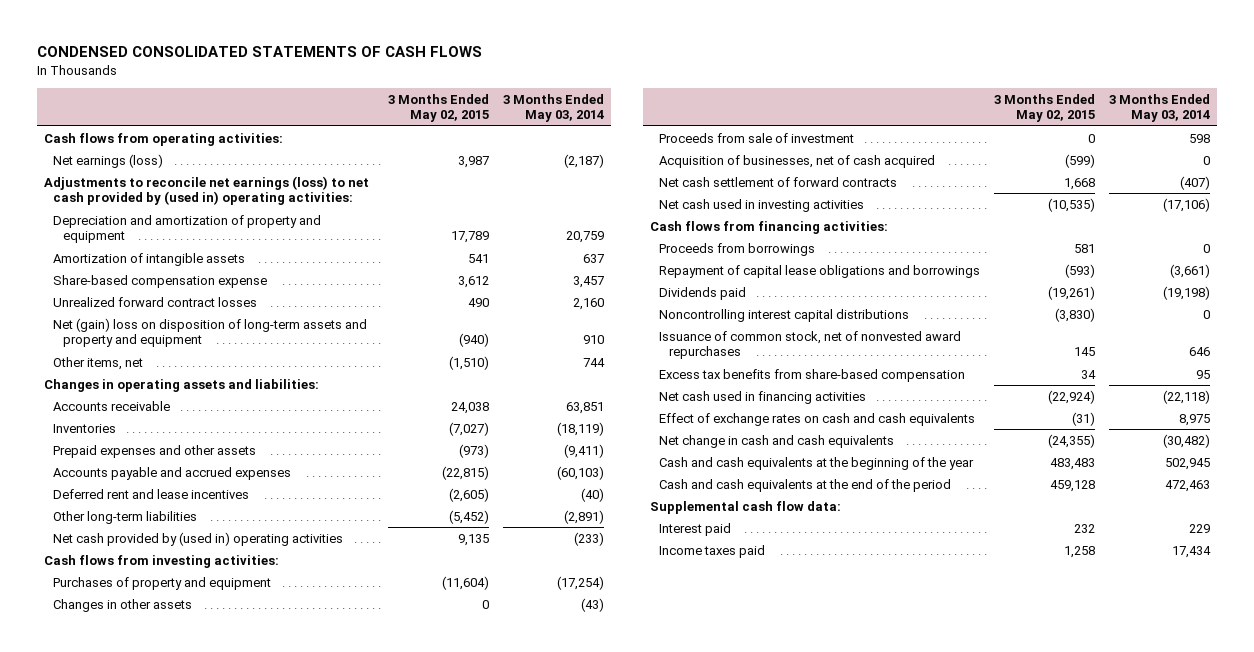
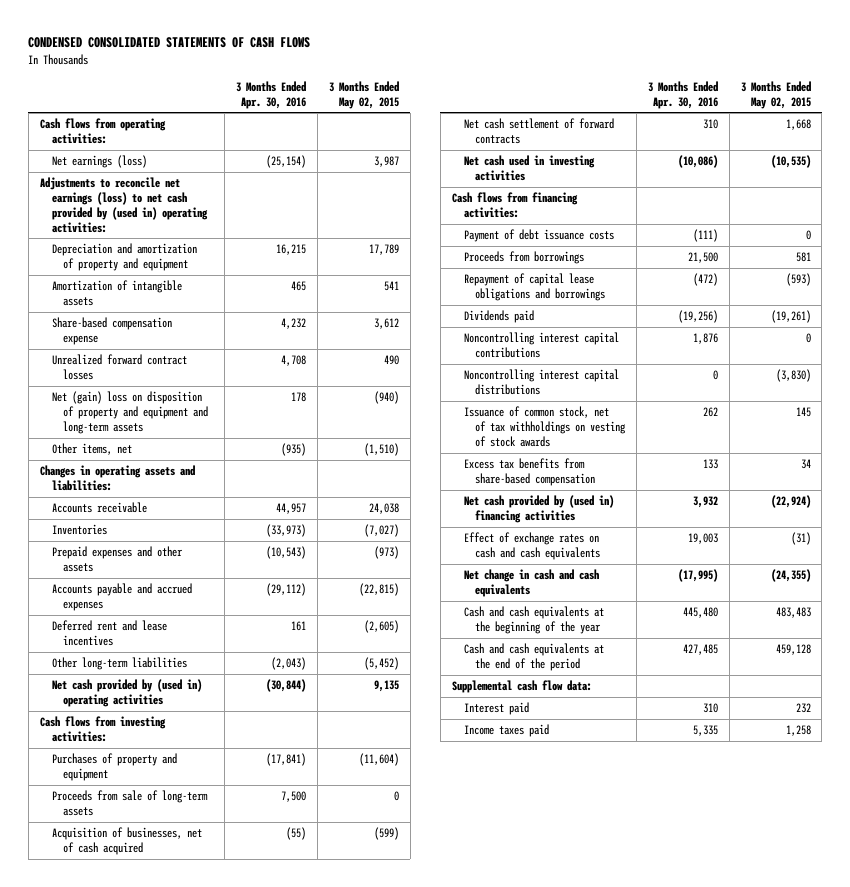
[502,93,604,123] 3 Months Ended May 03, 2014 -> none
none -> [236,80,307,109] 3 Months Ended Apr. 30, 2016
[53,317,368,348] Net (gain) loss on disposition of long-term assets and property and equipment -> [51,391,209,434] Net (gain) loss on disposition of property and equipment and long-term assets
[53,598,193,612] Changes in other assets -> none
[659,132,855,143] Proceeds from sale of investment -> [51,790,208,817] Proceeds from sale of long-term assets
none -> [463,229,614,243] Payment of debt issuance costs
none -> [463,332,619,359] Noncontrolling interest capital contributions
[659,330,962,360] Issuance of common stock, net of nonvested award repurchases -> [463,406,627,447] Issuance of common stock, net of tax withholdings on vesting of stock awards
[659,390,867,404] Net cash used in financing activities -> [463,495,614,524] Net cash provided by (used in) financing activities

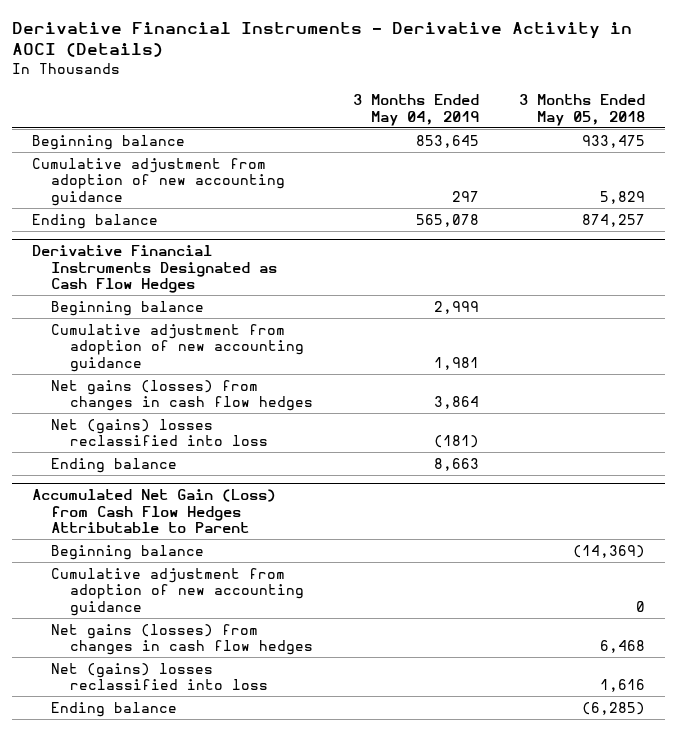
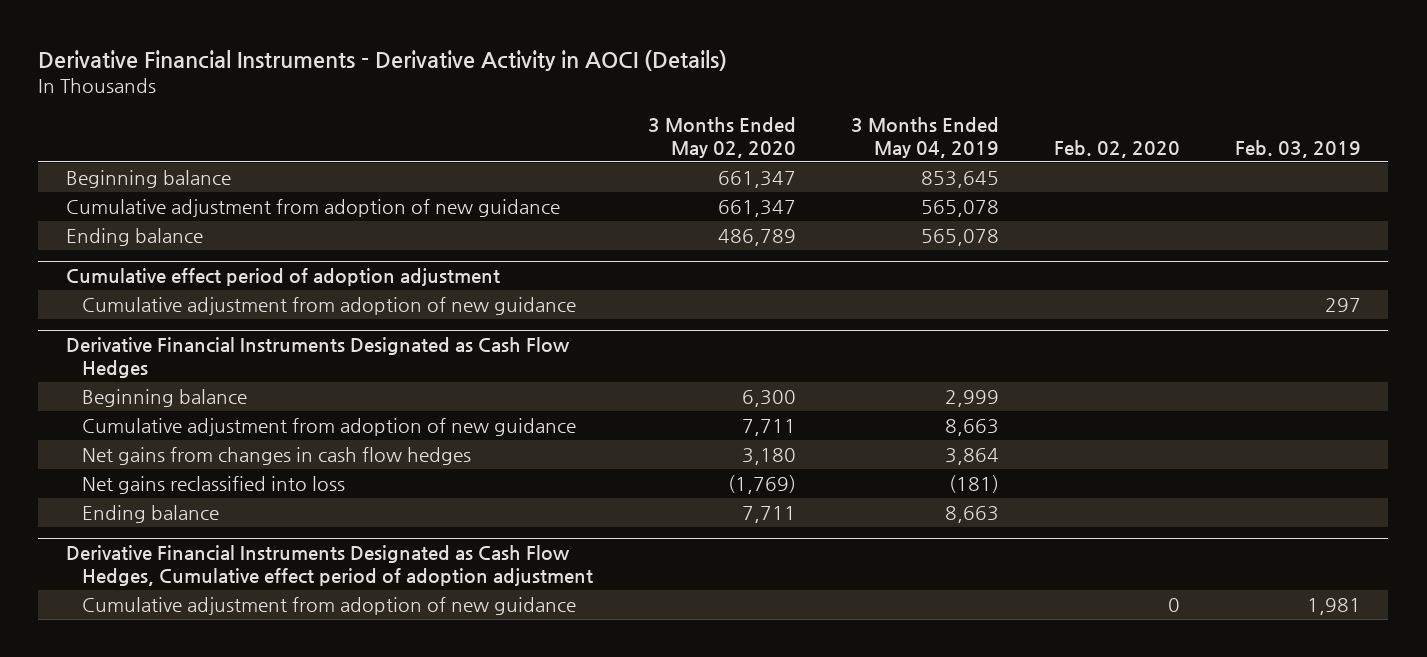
[518,93,645,126] 3 Months Ended May 05, 2018 -> none
none -> [647,117,796,158] 3 Months Ended May 02, 2020
none -> [1053,139,1180,158] Feb. 02, 2020
none -> [1234,139,1361,158] Feb. 03, 2019
[32,157,286,207] Cumulative adjustment from adoption of new accounting guidance -> [65,198,560,217] Cumulative adjustment from adoption of new guidance
[451,191,479,203] 297 -> [920,199,999,217] 565,078
none -> [65,268,500,287] Cumulative effect period of adoption adjustment
none -> [81,296,576,315] Cumulative adjustment from adoption of new guidance
[51,323,305,373] Cumulative adjustment from adoption of new accounting guidance -> [81,417,576,436] Cumulative adjustment from adoption of new guidance
[433,357,479,371] 1,981 -> [944,418,999,436] 8,663
[51,379,314,412] Net gains (losses) from changes in cash flow hedges -> [81,446,471,465] Net gains from changes in cash flow hedges
[51,418,269,447] Net (gains) losses reclassified into loss -> [81,475,345,494] Net gains reclassified into loss
[32,488,277,534] Accumulated Net Gain (Loss) from Cash Flow Hedges Attributable to Parent -> none
[51,567,305,617] Cumulative adjustment from adoption of new accounting guidance -> none
[51,623,314,656] Net gains (losses) from changes in cash flow hedges -> none
[51,662,269,691] Net (gains) losses reclassified into loss -> none
[51,701,178,717] Ending balance -> none
none -> [65,545,593,586] Derivative Financial Instruments Designated as Cash Flow Hedges, Cumulative effect period of adoption adjustment
[51,544,205,560] Beginning balance -> [81,596,576,615] Cumulative adjustment from adoption of new guidance

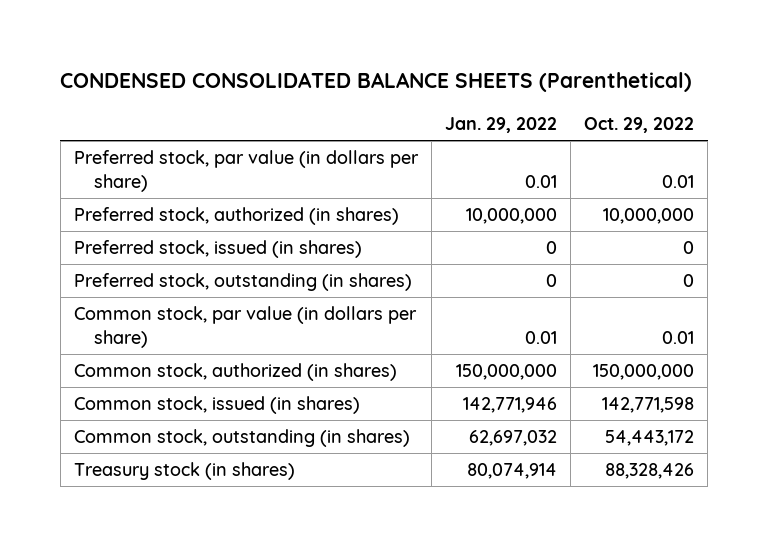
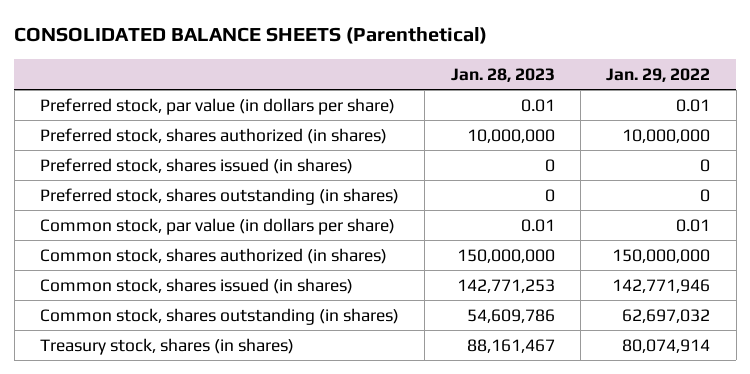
[60,72,693,93] CONDENSED CONSOLIDATED BALANCE SHEETS (Parenthetical) -> [14,27,488,45] CONSOLIDATED BALANCE SHEETS (Parenthetical)
[584,116,695,133] Oct. 29, 2022 -> none
none -> [450,67,555,82] Jan. 28, 2023
[73,207,399,226] Preferred stock, authorized (in shares) -> [39,127,387,144] Preferred stock, shares authorized (in shares)
[73,240,362,259] Preferred stock, issued (in shares) -> [39,157,353,174] Preferred stock, shares issued (in shares)
[73,273,412,292] Preferred stock, outstanding (in shares) -> [39,187,399,205] Preferred stock, shares outstanding (in shares)
[73,363,397,382] Common stock, authorized (in shares) -> [39,247,387,264] Common stock, shares authorized (in shares)
[73,396,360,415] Common stock, issued (in shares) -> [39,277,353,294] Common stock, shares issued (in shares)
[73,429,410,448] Common stock, outstanding (in shares) -> [39,307,399,325] Common stock, shares outstanding (in shares)
[73,462,295,481] Treasury stock (in shares) -> [39,337,294,355] Treasury stock, shares (in shares)

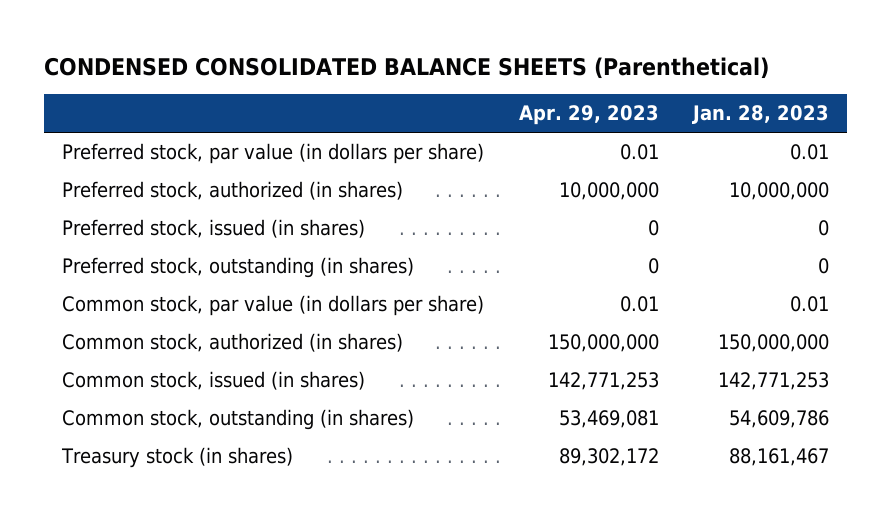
[14,27,488,45] CONSOLIDATED BALANCE SHEETS (Parenthetical) -> [44,56,770,79] CONDENSED CONSOLIDATED BALANCE SHEETS (Parenthetical)
[606,67,711,82] Jan. 29, 2022 -> none
none -> [518,105,659,126] Apr. 29, 2023
[39,127,387,144] Preferred stock, shares authorized (in shares) -> [61,181,403,201] Preferred stock, authorized (in shares)
[39,157,353,174] Preferred stock, shares issued (in shares) -> [61,219,365,239] Preferred stock, issued (in shares)
[39,187,399,205] Preferred stock, shares outstanding (in shares) -> [61,257,414,279] Preferred stock, outstanding (in shares)
[39,247,387,264] Common stock, shares authorized (in shares) -> [61,333,403,353] Common stock, authorized (in shares)
[39,277,353,294] Common stock, shares issued (in shares) -> [61,371,365,391] Common stock, issued (in shares)
[39,307,399,325] Common stock, shares outstanding (in shares) -> [61,409,414,431] Common stock, outstanding (in shares)
[39,337,294,355] Treasury stock, shares (in shares) -> [60,447,293,469] Treasury stock (in shares)

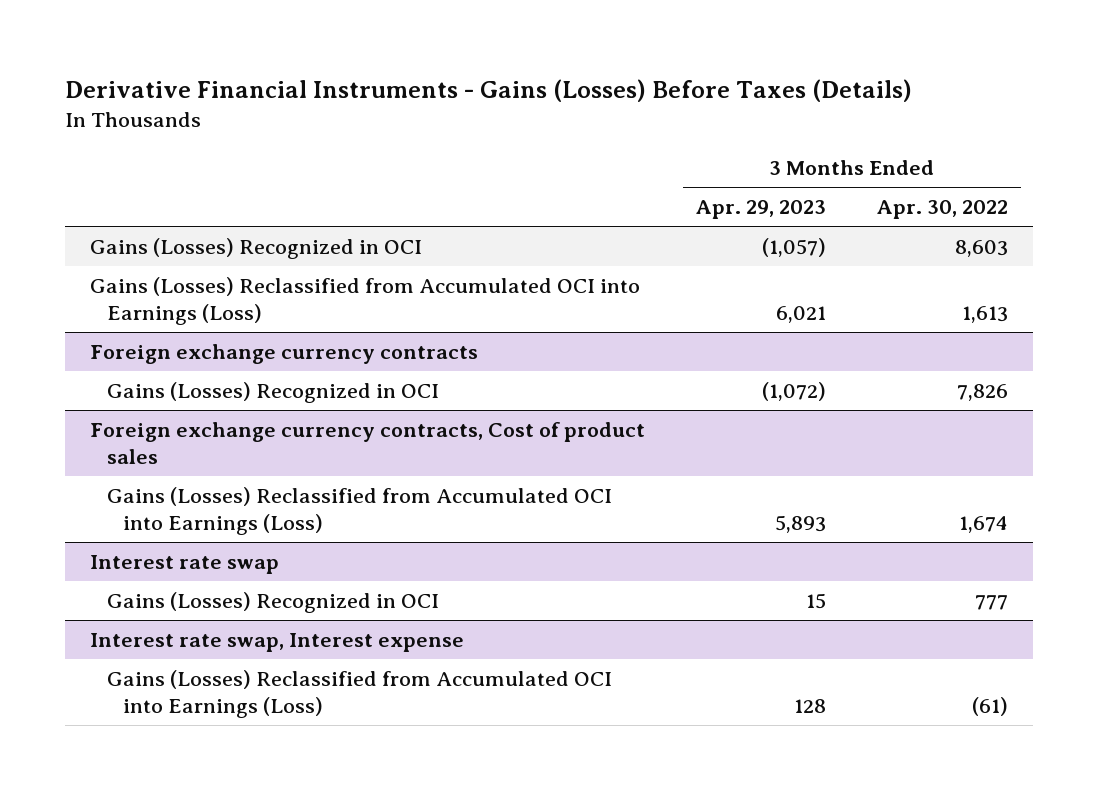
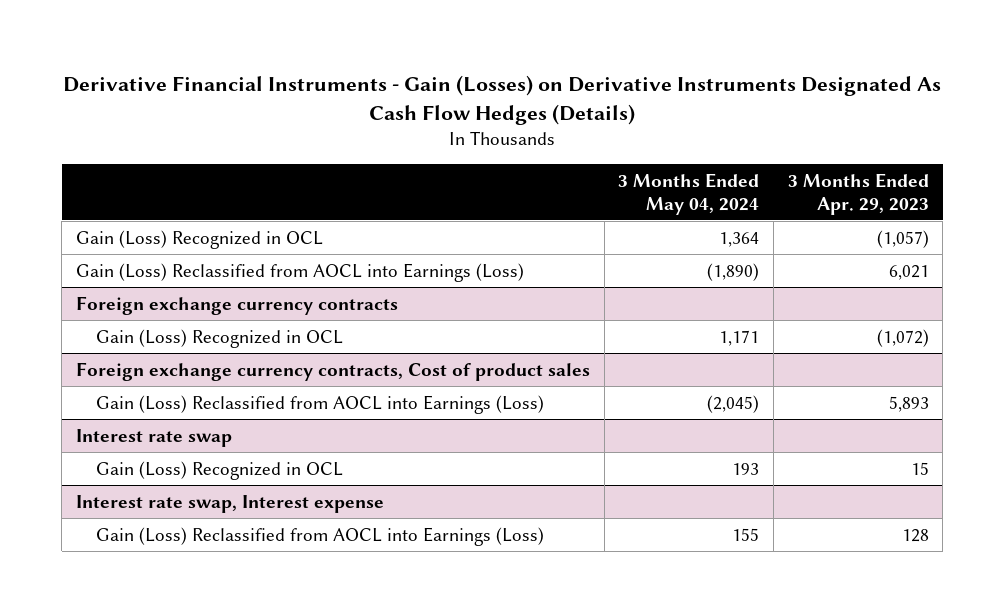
[64,79,912,103] Derivative Financial Instruments - Gains (Losses) Before Taxes (Details) -> [63,74,942,126] Derivative Financial Instruments - Gain (Losses) on Derivative Instruments Designated As Cash Flow Hedges (Details)
[876,200,1008,220] Apr. 30, 2022 -> none
none -> [618,172,760,215] 3 Months Ended May 04, 2024
[90,237,423,259] Gains (Losses) Recognized in OCI -> [75,229,323,249] Gain (Loss) Recognized in OCL
[90,276,641,326] Gains (Losses) Reclassified from Accumulated OCI into Earnings (Loss) -> [75,262,524,282] Gain (Loss) Reclassified from AOCL into Earnings (Loss)
[106,381,439,403] Gains (Losses) Recognized in OCI -> [96,328,344,348] Gain (Loss) Recognized in OCL
[106,486,612,536] Gains (Losses) Reclassified from Accumulated OCI into Earnings (Loss) -> [96,394,545,414] Gain (Loss) Reclassified from AOCL into Earnings (Loss)
[106,591,439,613] Gains (Losses) Recognized in OCI -> [96,460,344,480] Gain (Loss) Recognized in OCL
[106,669,612,719] Gains (Losses) Reclassified from Accumulated OCI into Earnings (Loss) -> [96,526,545,546] Gain (Loss) Reclassified from AOCL into Earnings (Loss)

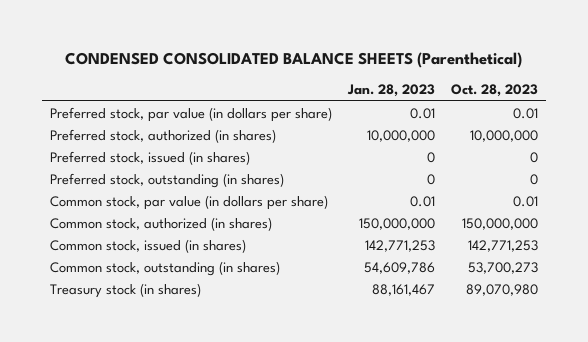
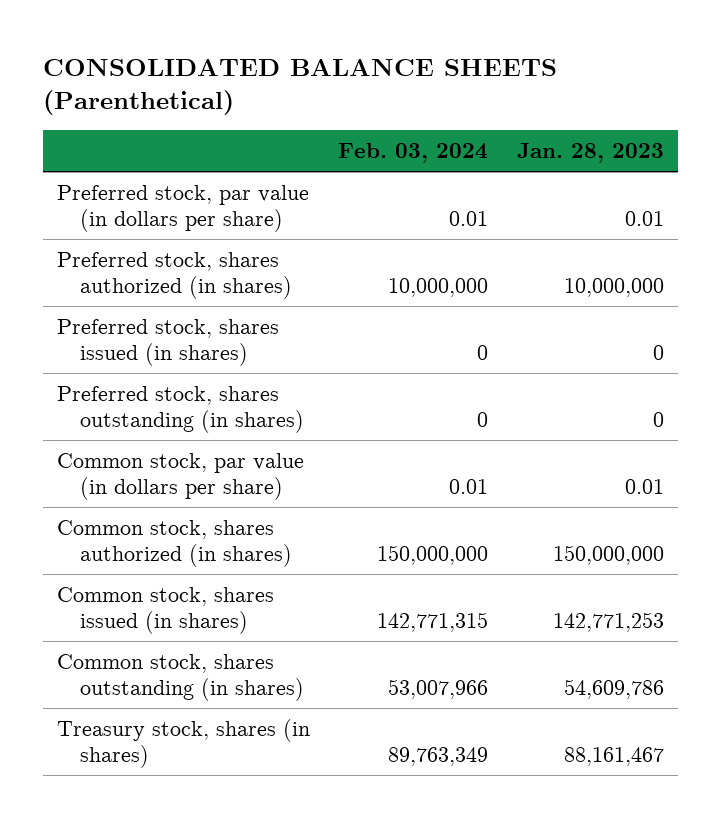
[64,52,522,69] CONDENSED CONSOLIDATED BALANCE SHEETS (Parenthetical) -> [42,58,557,115] CONSOLIDATED BALANCE SHEETS (Parenthetical)
[451,84,539,98] Oct. 28, 2023 -> none
none -> [338,143,489,164] Feb. 03, 2024
[49,128,276,143] Preferred stock, authorized (in shares) -> [56,252,292,299] Preferred stock, shares authorized (in shares)
[49,150,250,165] Preferred stock, issued (in shares) -> [56,319,279,366] Preferred stock, shares issued (in shares)
[49,172,284,188] Preferred stock, outstanding (in shares) -> [56,386,304,433] Preferred stock, shares outstanding (in shares)
[49,216,272,231] Common stock, authorized (in shares) -> [56,520,292,567] Common stock, shares authorized (in shares)
[49,238,246,253] Common stock, issued (in shares) -> [56,587,274,634] Common stock, shares issued (in shares)
[49,260,280,276] Common stock, outstanding (in shares) -> [56,654,304,701] Common stock, shares outstanding (in shares)
[49,282,201,298] Treasury stock (in shares) -> [56,719,310,768] Treasury stock, shares (in shares)

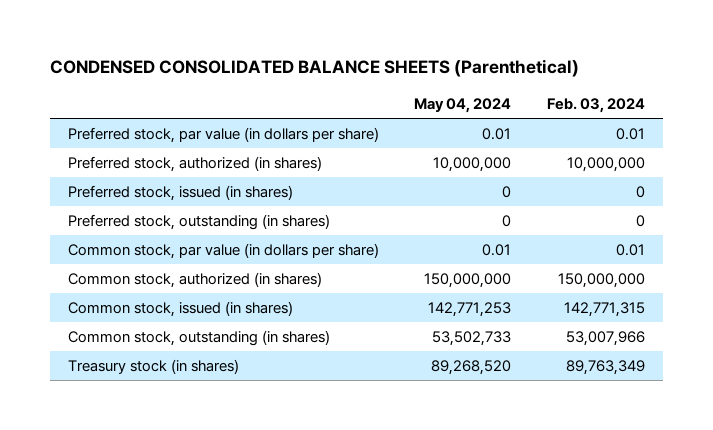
[42,58,557,115] CONSOLIDATED BALANCE SHEETS (Parenthetical) -> [49,59,579,78] CONDENSED CONSOLIDATED BALANCE SHEETS (Parenthetical)
[516,143,664,164] Jan. 28, 2023 -> none
none -> [414,97,512,113] May 04, 2024
[56,252,292,299] Preferred stock, shares authorized (in shares) -> [67,156,322,173] Preferred stock, authorized (in shares)
[56,319,279,366] Preferred stock, shares issued (in shares) -> [67,185,293,202] Preferred stock, issued (in shares)
[56,386,304,433] Preferred stock, shares outstanding (in shares) -> [67,214,330,231] Preferred stock, outstanding (in shares)
[56,520,292,567] Common stock, shares authorized (in shares) -> [67,272,322,289] Common stock, authorized (in shares)
[56,587,274,634] Common stock, shares issued (in shares) -> [67,301,293,318] Common stock, issued (in shares)
[56,654,304,701] Common stock, shares outstanding (in shares) -> [67,330,330,347] Common stock, outstanding (in shares)
[56,719,310,768] Treasury stock, shares (in shares) -> [67,359,239,375] Treasury stock (in shares)

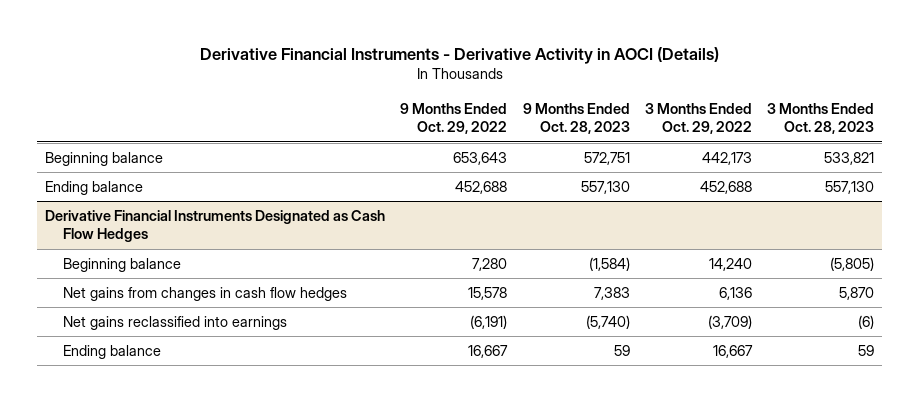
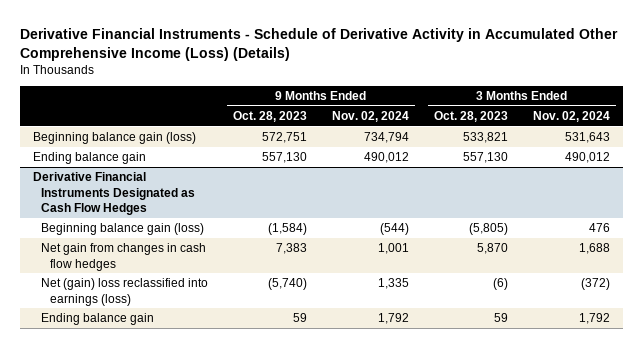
[199,46,719,64] Derivative Financial Instruments - Derivative Activity in AOCI (Details) -> [20,28,619,61] Derivative Financial Instruments - Schedule of Derivative Activity in Accumulated Other Comprehensive Income (Loss) (Details)
[400,102,508,135] 9 Months Ended Oct. 29, 2022 -> none
[644,102,752,135] 3 Months Ended Oct. 29, 2022 -> none
none -> [332,111,410,123] Nov. 02, 2024
none -> [533,111,611,123] Nov. 02, 2024
[44,151,163,166] Beginning balance -> [32,132,196,145] Beginning balance gain (loss)
[44,180,143,195] Ending balance -> [32,152,146,165] Ending balance gain
[63,257,182,272] Beginning balance -> [41,223,205,236] Beginning balance gain (loss)
[63,286,348,301] Net gains from changes in cash flow hedges -> [41,243,207,271] Net gain from changes in cash flow hedges
[63,315,288,330] Net gains reclassified into earnings -> [41,278,209,306] Net (gain) loss reclassified into earnings (loss)
[63,344,162,359] Ending balance -> [41,313,155,326] Ending balance gain

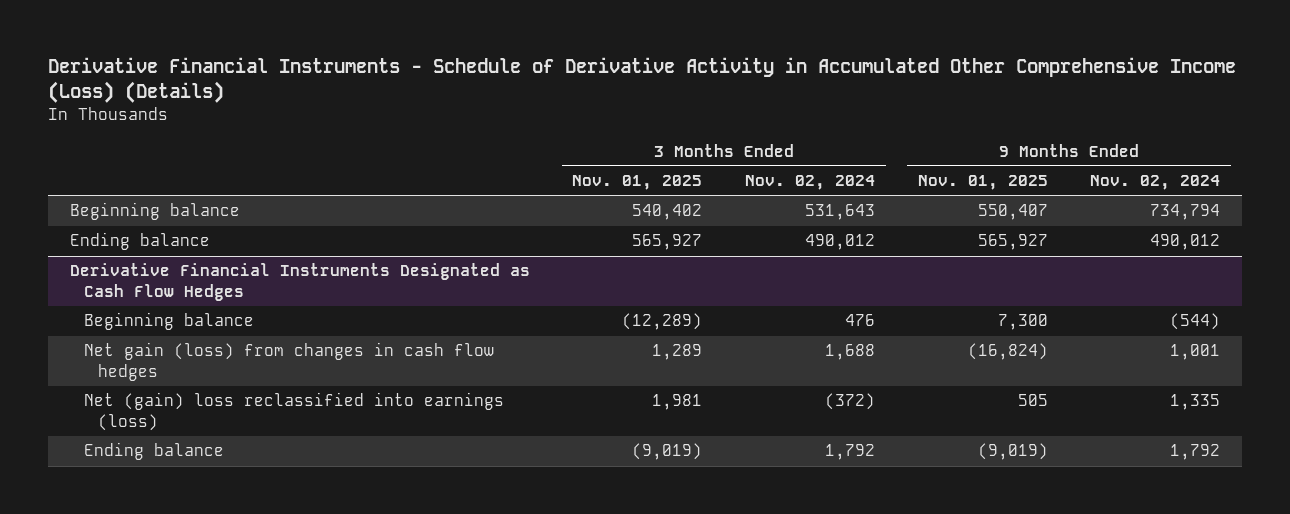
[233,111,308,123] Oct. 28, 2023 -> none
[434,111,509,123] Oct. 28, 2023 -> none
none -> [572,175,703,191] Nov. 01, 2025
none -> [917,175,1048,191] Nov. 01, 2025
[32,132,196,145] Beginning balance gain (loss) -> [69,202,240,221] Beginning balance
[32,152,146,165] Ending balance gain -> [69,232,210,251] Ending balance
[41,223,205,236] Beginning balance gain (loss) -> [83,312,254,331] Beginning balance
[41,243,207,271] Net gain from changes in cash flow hedges -> [83,342,494,381] Net gain (loss) from changes in cash flow hedges
[41,313,155,326] Ending balance gain -> [83,442,224,461] Ending balance

